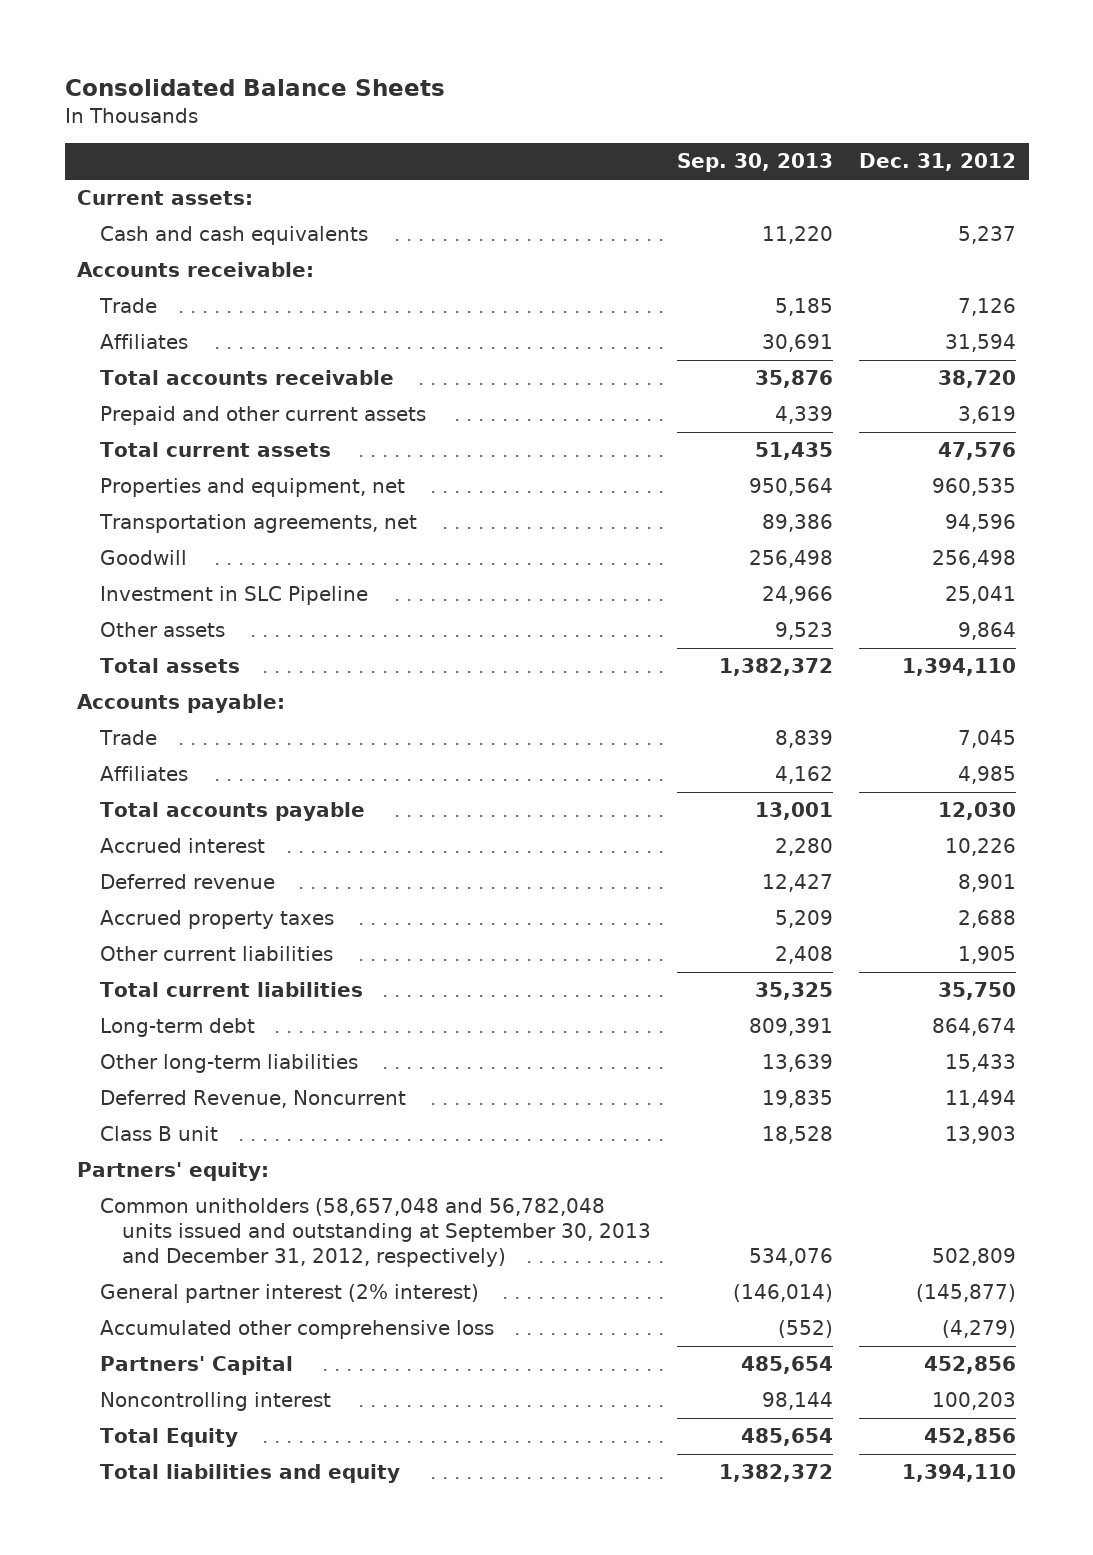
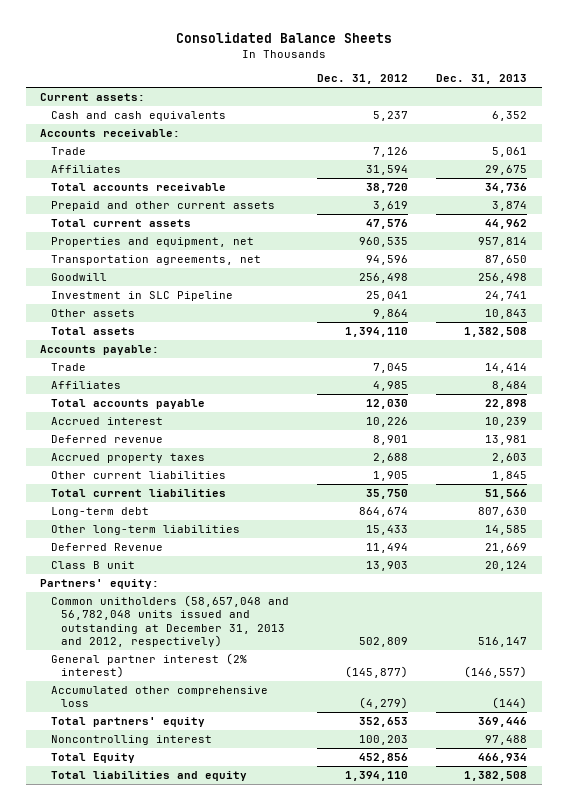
[677,153,834,173] Sep. 30, 2013 -> none
none -> [436,74,528,85] Dec. 31, 2013
[99,1090,406,1109] Deferred Revenue, Noncurrent -> [50,543,163,552] Deferred Revenue
[99,1198,652,1267] Common unitholders (58,657,048 and 56,782,048 units issued and outstanding at September 30, 2013 and December 31, 2012, respectively) -> [50,595,289,648] Common unitholders (58,657,048 and 56,782,048 units issued and outstanding at December 31, 2013 and 2012, respectively)
[99,1356,293,1376] Partners' Capital -> [50,717,205,728] Total partners' equity
[923,1356,1016,1375] 452,856 -> [358,717,408,728] 352,653

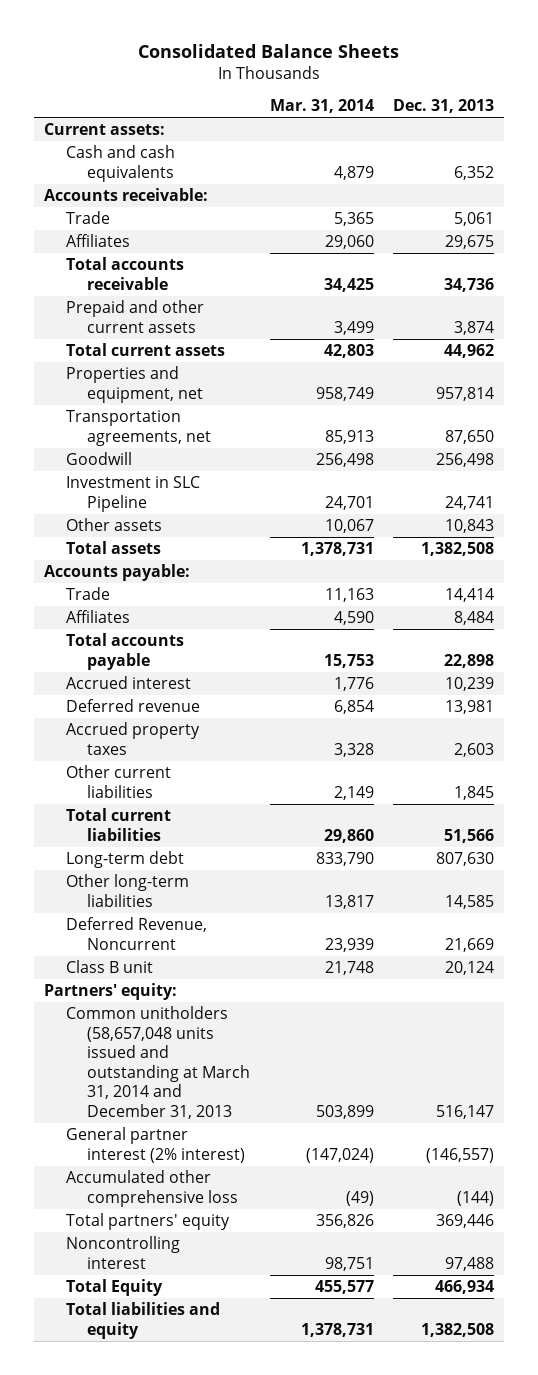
[316,74,408,85] Dec. 31, 2012 -> none
none -> [269,99,374,114] Mar. 31, 2014
[50,543,163,552] Deferred Revenue -> [65,917,207,950] Deferred Revenue, Noncurrent
[50,595,289,648] Common unitholders (58,657,048 and 56,782,048 units issued and outstanding at December 31, 2013 and 2012, respectively) -> [65,1006,251,1119] Common unitholders (58,657,048 units issued and outstanding at March 31, 2014 and December 31, 2013

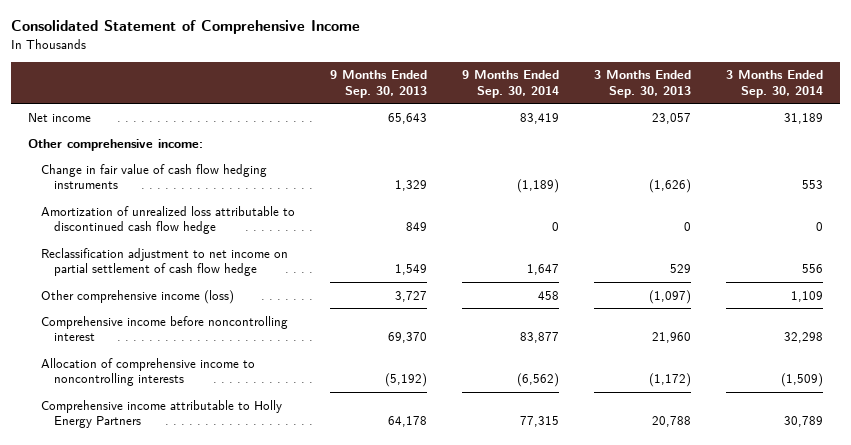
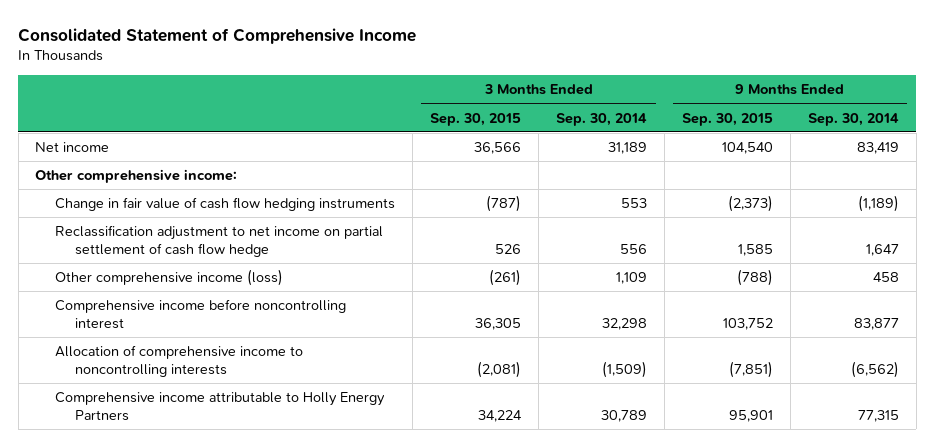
[330,70,428,98] 9 Months Ended Sep. 30, 2013 -> none
[593,70,691,98] 3 Months Ended Sep. 30, 2013 -> none
none -> [430,112,522,126] Sep. 30, 2015
none -> [681,112,773,126] Sep. 30, 2015
[41,205,296,235] Amortization of unrealized loss attributable to discontinued cash flow hedge -> none

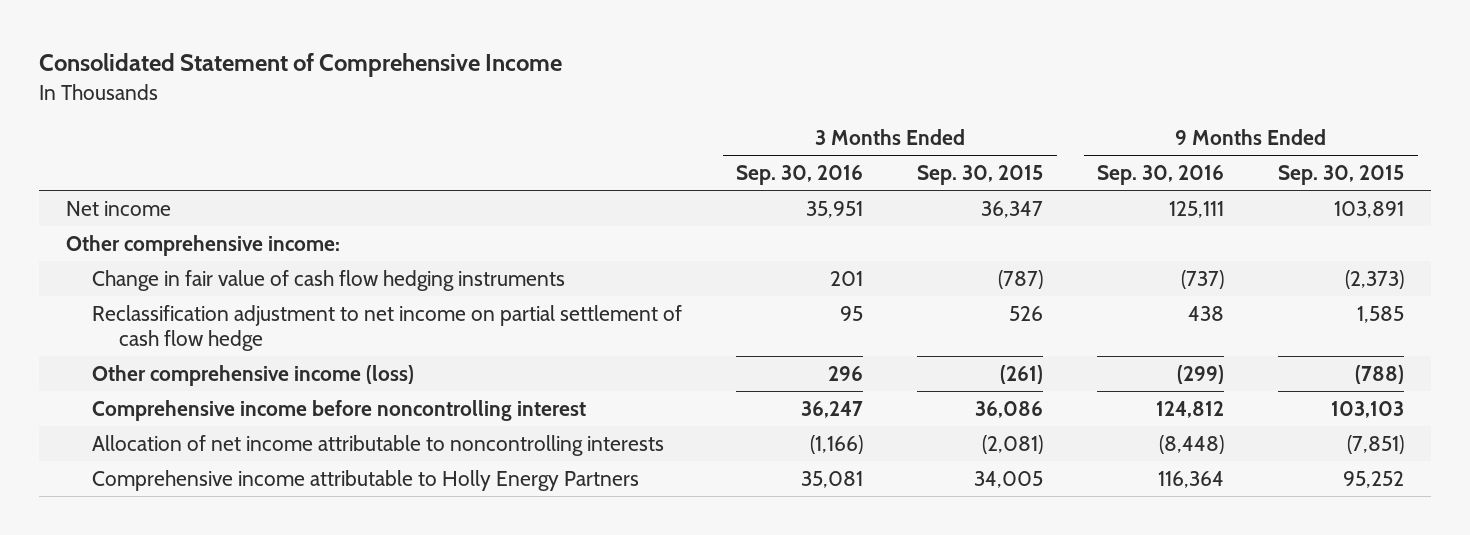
[555,112,647,126] Sep. 30, 2014 -> none
[807,112,899,126] Sep. 30, 2014 -> none
none -> [736,165,864,186] Sep. 30, 2016
none -> [1097,165,1225,186] Sep. 30, 2016
[474,142,522,155] 36,566 -> [981,200,1044,218] 36,347
[721,142,773,155] 104,540 -> [1334,200,1405,218] 103,891
[475,317,522,330] 36,305 -> [975,400,1044,418] 36,086
[722,317,773,330] 103,752 -> [1331,400,1405,418] 103,103
[55,345,304,377] Allocation of comprehensive income to noncontrolling interests -> [92,434,665,456] Allocation of net income attributable to noncontrolling interests
[478,409,523,422] 34,224 -> [974,470,1044,488] 34,005
[728,409,773,422] 95,901 -> [1343,470,1405,488] 95,252

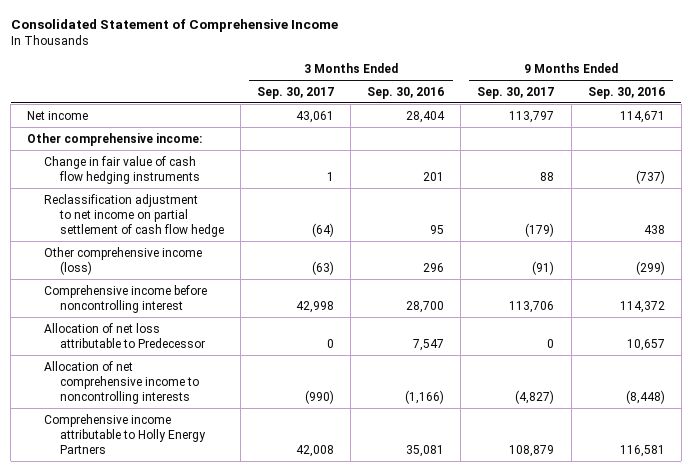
[917,165,1044,186] Sep. 30, 2015 -> none
[1278,165,1405,186] Sep. 30, 2015 -> none
none -> [257,86,335,99] Sep. 30, 2017
none -> [477,86,555,99] Sep. 30, 2017
[806,200,864,218] 35,951 -> [406,110,446,123] 28,404
[1169,200,1225,218] 125,111 -> [619,110,665,123] 114,671
[801,400,864,418] 36,247 -> [406,300,445,313] 28,700
[1156,400,1225,418] 124,812 -> [619,300,665,313] 114,372
none -> [43,322,206,348] Allocation of net loss attributable to Predecessor
[92,434,665,456] Allocation of net income attributable to noncontrolling interests -> [43,360,200,404] Allocation of net comprehensive income to noncontrolling interests
[1158,470,1225,488] 116,364 -> [619,444,665,457] 116,581

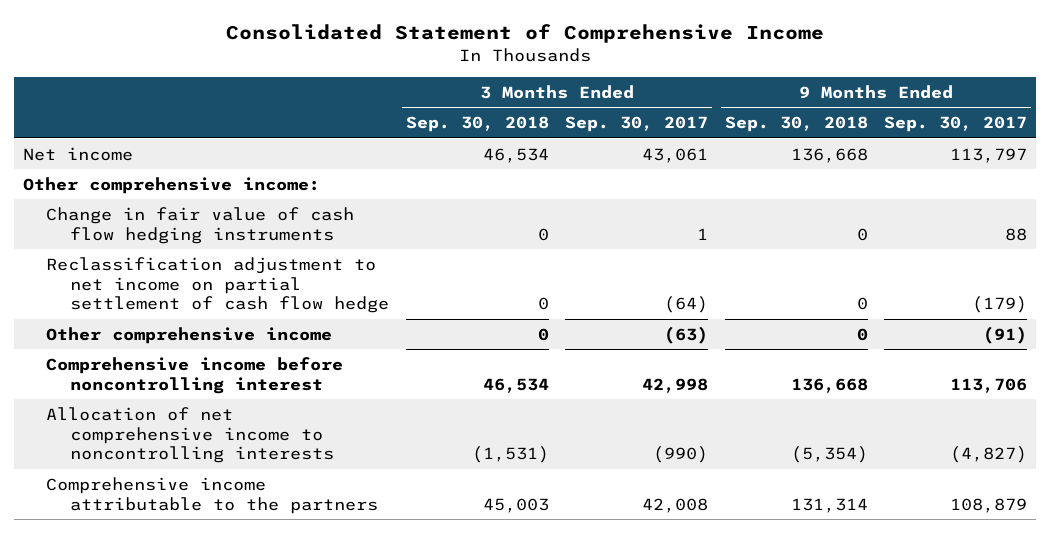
[367,86,445,99] Sep. 30, 2016 -> none
[587,86,665,99] Sep. 30, 2016 -> none
none -> [405,116,549,133] Sep. 30, 2018
none -> [724,116,868,133] Sep. 30, 2018
[43,246,202,275] Other comprehensive income (loss) -> [46,326,333,344] Other comprehensive income
[43,322,206,348] Allocation of net loss attributable to Predecessor -> none
[43,413,207,454] Comprehensive income attributable to Holly Energy Partners -> [46,476,379,514] Comprehensive income attributable to the partners

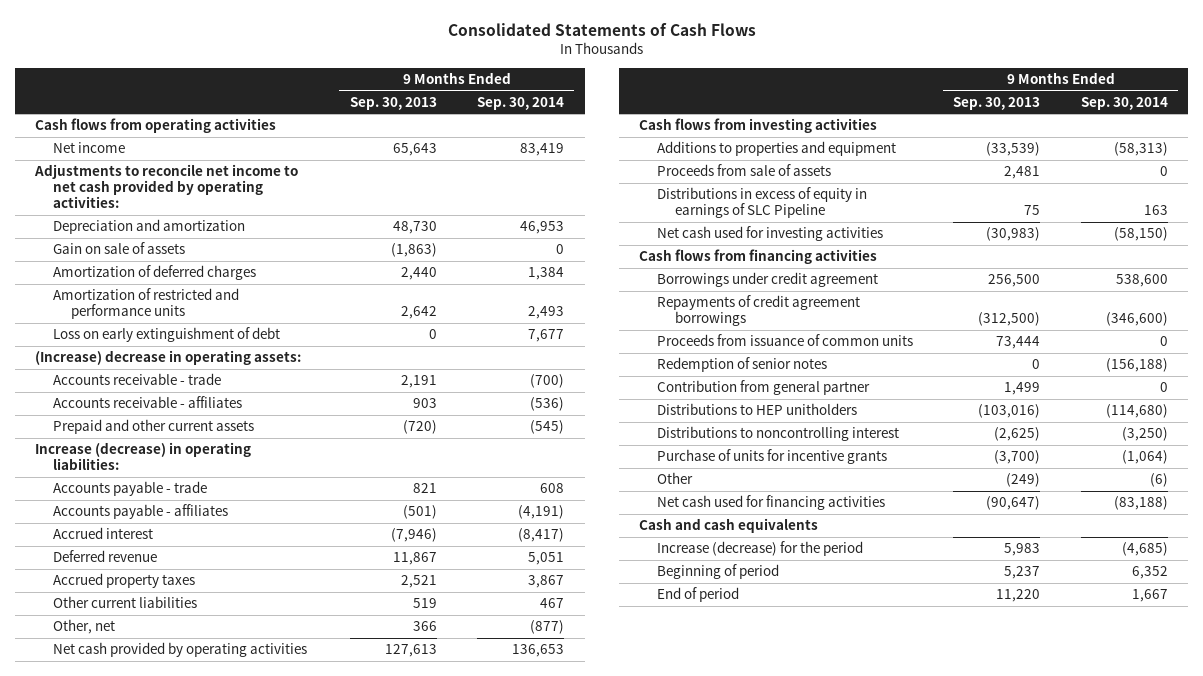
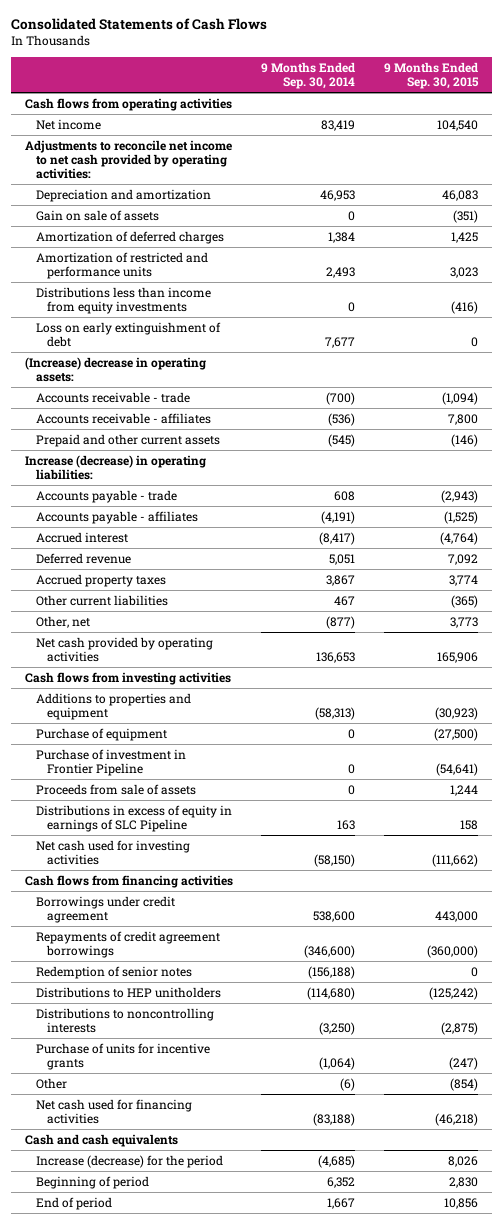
[349,96,437,110] Sep. 30, 2013 -> none
none -> [383,62,479,89] 9 Months Ended Sep. 30, 2015
none -> [36,286,212,314] Distributions less than income from equity investments
none -> [36,727,168,741] Purchase of equipment
none -> [36,748,187,776] Purchase of investment in Frontier Pipeline
[656,334,913,347] Proceeds from issuance of common units -> none
[656,380,870,396] Contribution from general partner -> none
[656,426,899,442] Distributions to noncontrolling interest -> [36,1007,215,1033] Distributions to noncontrolling interests

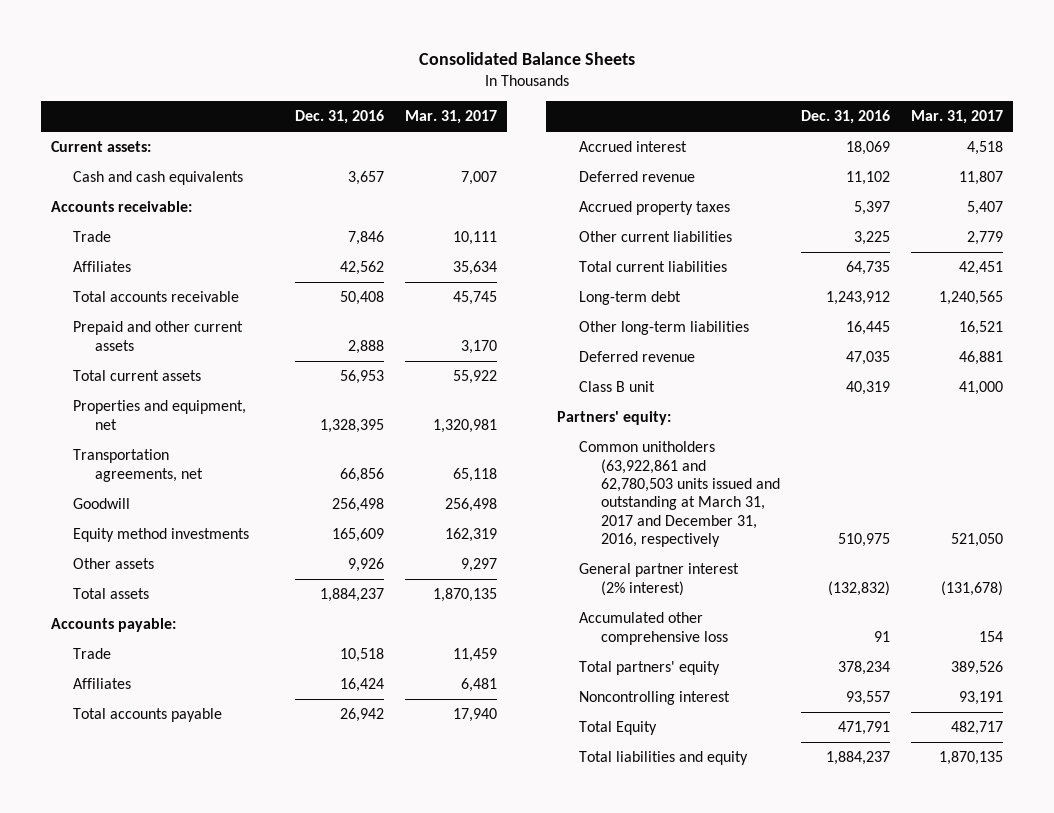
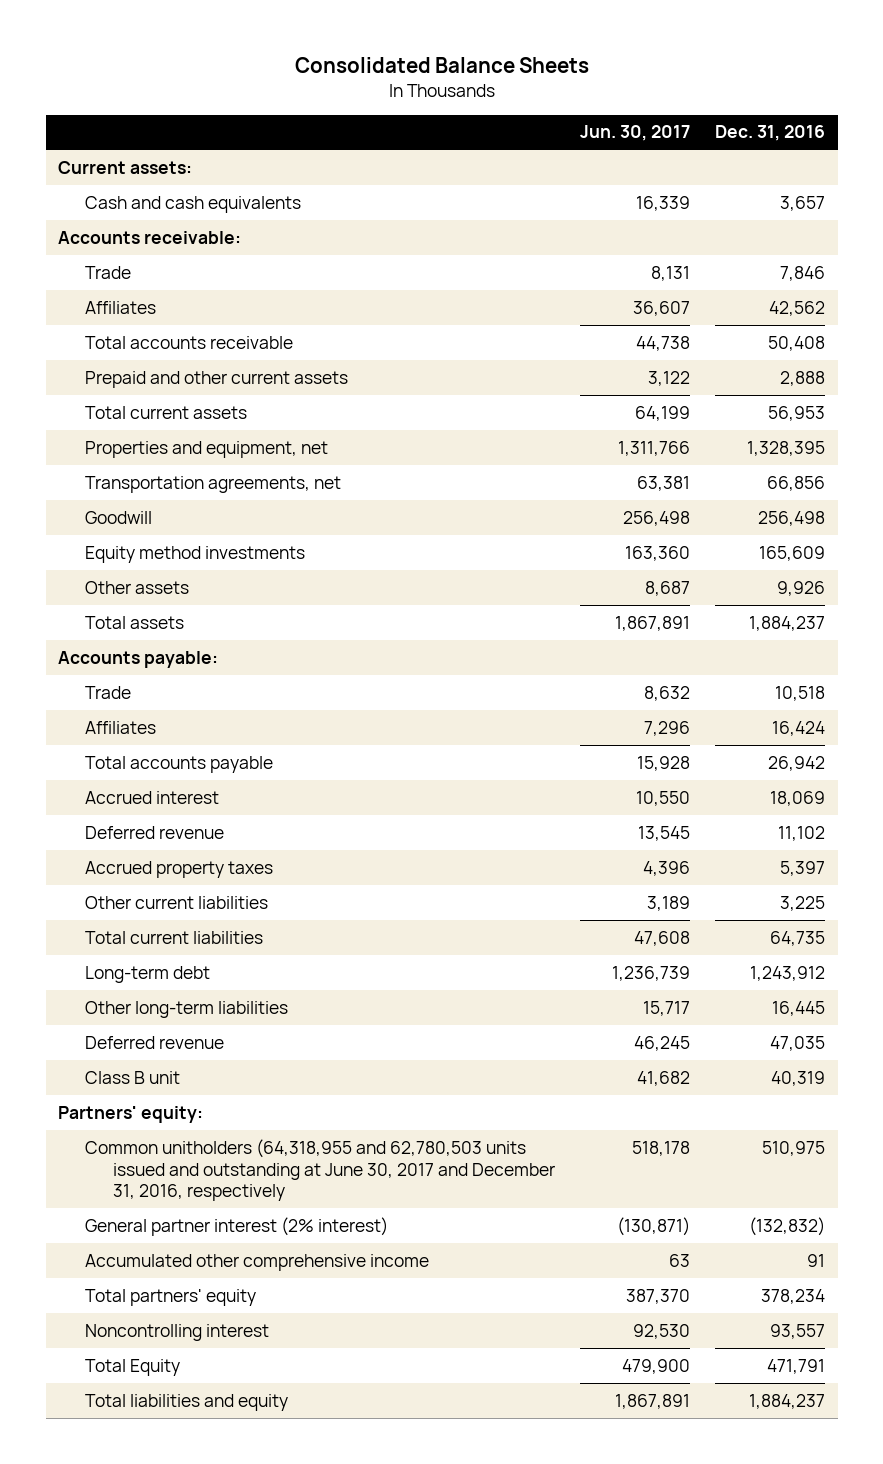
[405,110,498,125] Mar. 31, 2017 -> none
none -> [579,125,690,142] Jun. 30, 2017
[578,441,781,547] Common unitholders (63,922,861 and 62,780,503 units issued and outstanding at March 31, 2017 and December 31, 2016, respectively -> [85,1138,555,1202] Common unitholders (64,318,955 and 62,780,503 units issued and outstanding at June 30, 2017 and December 31, 2016, respectively
[578,612,729,645] Accumulated other comprehensive loss -> [85,1253,430,1271] Accumulated other comprehensive income

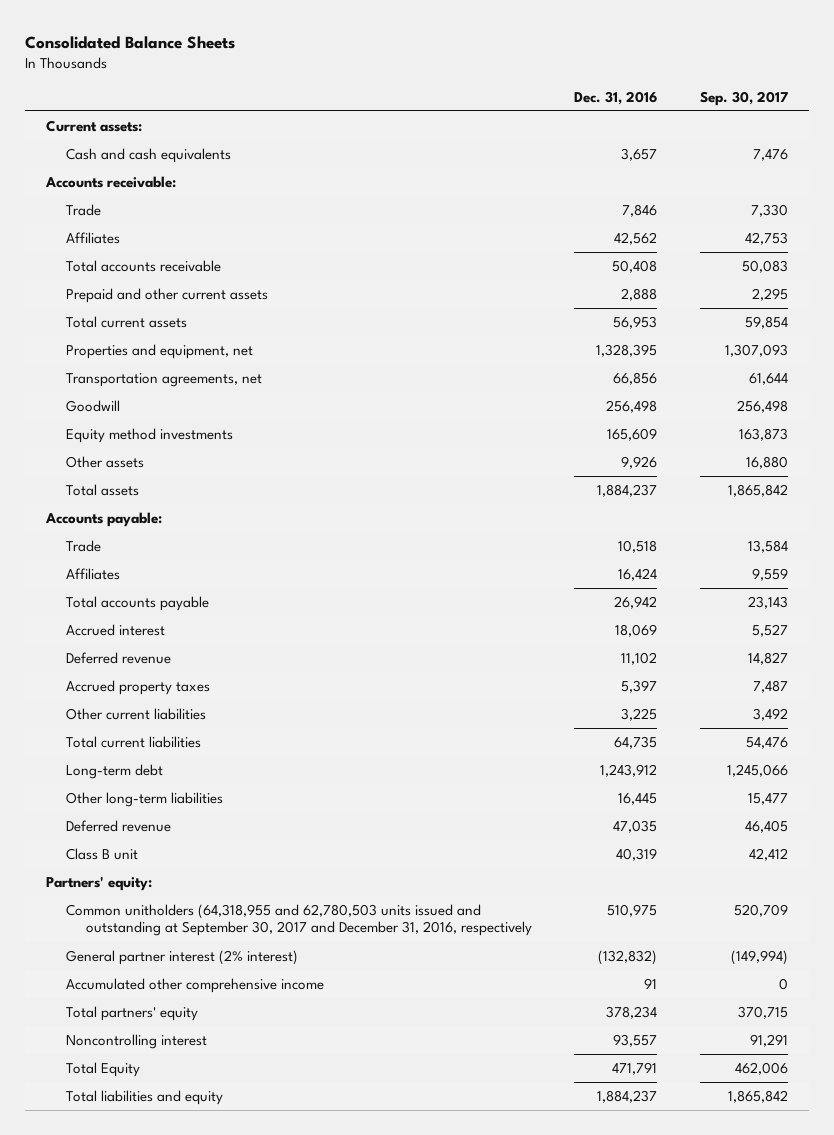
[579,125,690,142] Jun. 30, 2017 -> none
none -> [700,90,789,106] Sep. 30, 2017
[85,1138,555,1202] Common unitholders (64,318,955 and 62,780,503 units issued and outstanding at June 30, 2017 and December 31, 2016, respectively -> [65,903,532,937] Common unitholders (64,318,955 and 62,780,503 units issued and outstanding at September 30, 2017 and December 31, 2016, respectively

